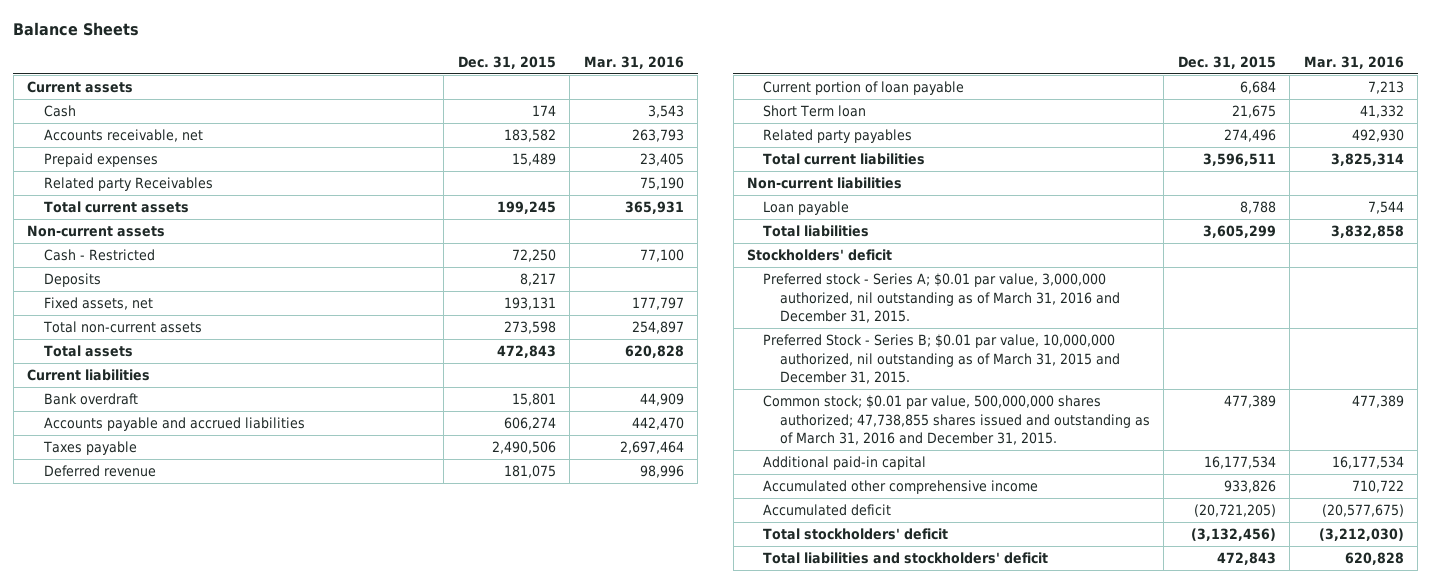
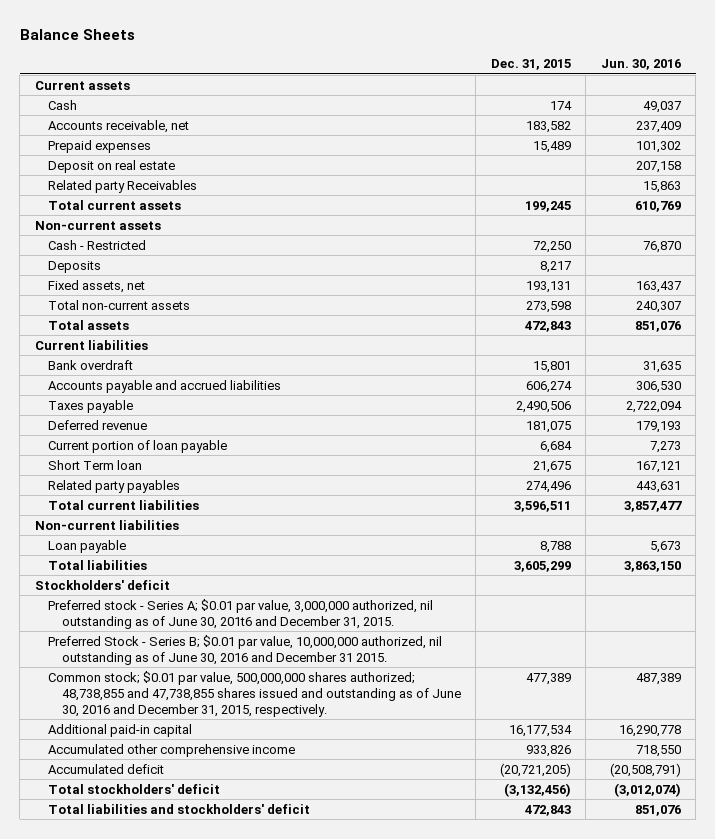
[583,55,684,69] Mar. 31, 2016 -> none
none -> [600,59,681,71] Jun. 30, 2016
none -> [48,159,176,173] Deposit on real estate
[763,273,1120,323] Preferred stock - Series A; $0.01 par value, 3,000,000 authorized, nil outstanding as of March 31, 2016 and December 31, 2015. -> [48,598,434,629] Preferred stock - Series A; $0.01 par value, 3,000,000 authorized, nil outstanding as of June 30, 201t6 and December 31, 2015.
[763,334,1120,384] Preferred Stock - Series B; $0.01 par value, 10,000,000 authorized, nil outstanding as of March 31, 2015 and December 31, 2015. -> [48,634,443,665] Preferred Stock - Series B; $0.01 par value, 10,000,000 authorized, nil outstanding as of June 30, 2016 and December 31 2015.
[763,395,1150,445] Common stock; $0.01 par value, 500,000,000 shares authorized; 47,738,855 shares issued and outstanding as of March 31, 2016 and December 31, 2015. -> [48,670,461,717] Common stock; $0.01 par value, 500,000,000 shares authorized; 48,738,855 and 47,738,855 shares issued and outstanding as of June 30, 2016 and December 31, 2015, respectively.

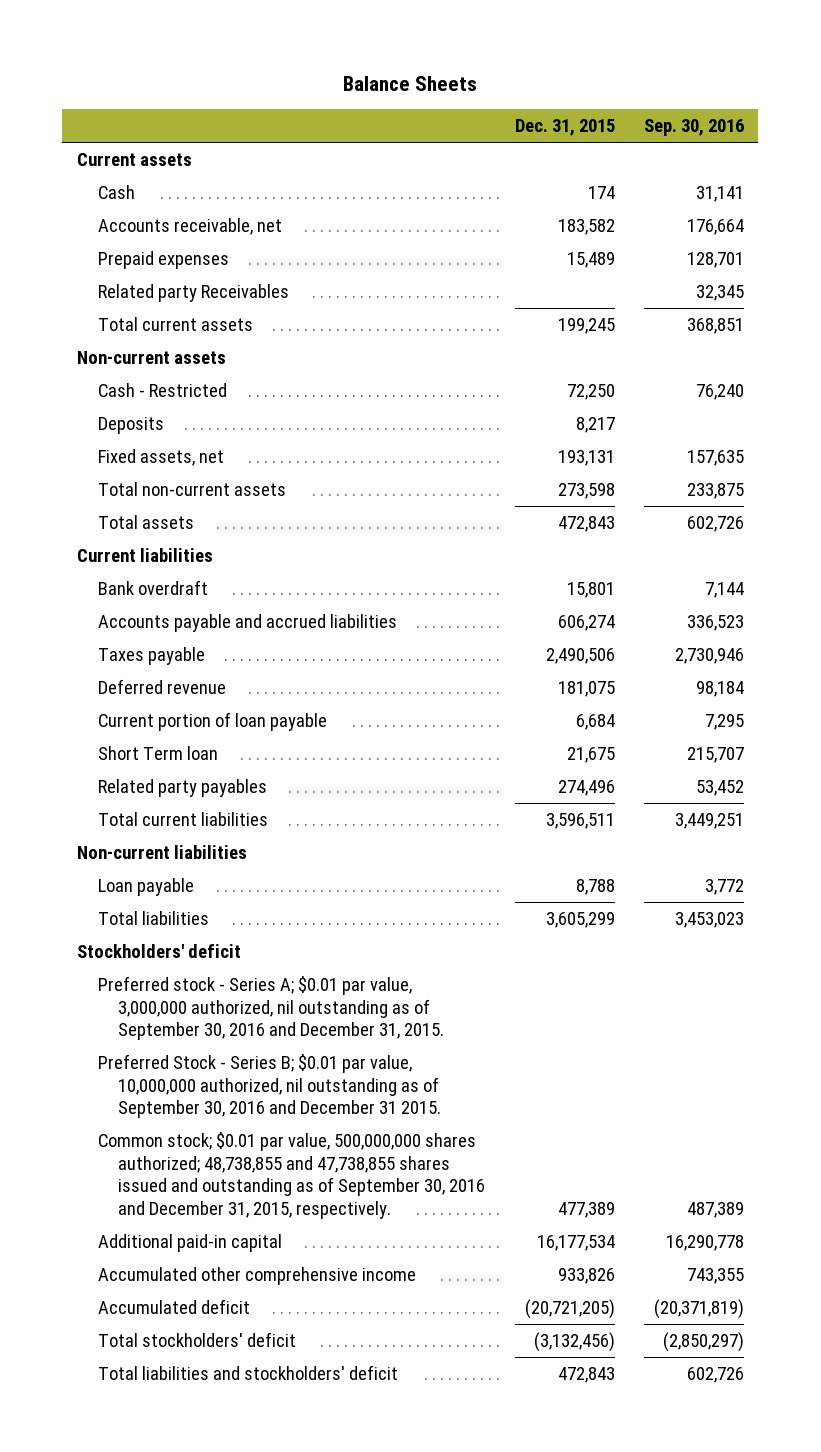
[600,59,681,71] Jun. 30, 2016 -> none
none -> [643,119,744,137] Sep. 30, 2016
[48,159,176,173] Deposit on real estate -> none
[48,598,434,629] Preferred stock - Series A; $0.01 par value, 3,000,000 authorized, nil outstanding as of June 30, 201t6 and December 31, 2015. -> [97,976,445,1041] Preferred stock - Series A; $0.01 par value, 3,000,000 authorized, nil outstanding as of September 30, 2016 and December 31, 2015.
[48,634,443,665] Preferred Stock - Series B; $0.01 par value, 10,000,000 authorized, nil outstanding as of June 30, 2016 and December 31 2015. -> [97,1054,442,1119] Preferred Stock - Series B; $0.01 par value, 10,000,000 authorized, nil outstanding as of September 30, 2016 and December 31 2015.
[48,670,461,717] Common stock; $0.01 par value, 500,000,000 shares authorized; 48,738,855 and 47,738,855 shares issued and outstanding as of June 30, 2016 and December 31, 2015, respectively. -> [97,1132,486,1220] Common stock; $0.01 par value, 500,000,000 shares authorized; 48,738,855 and 47,738,855 shares issued and outstanding as of September 30, 2016 and December 31, 2015, respectively.

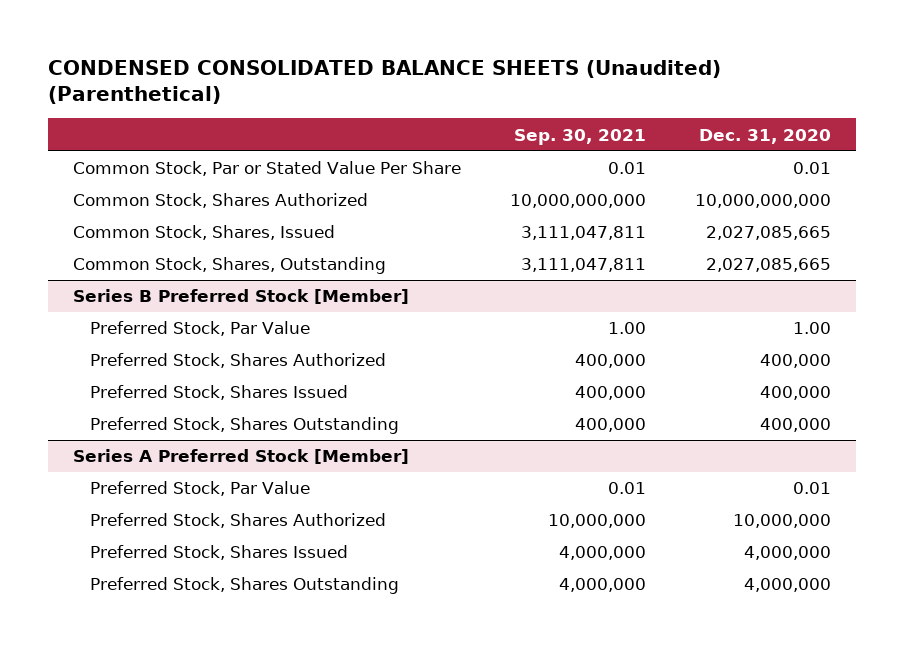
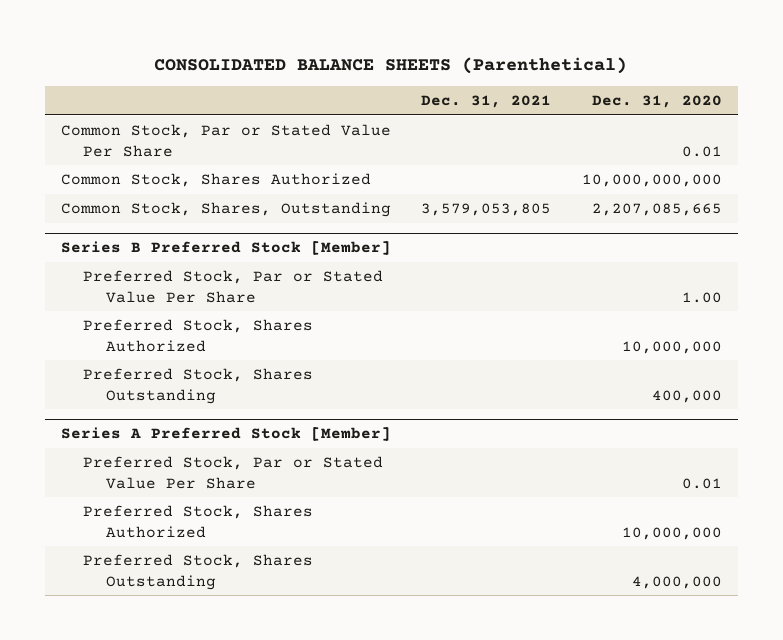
[48,59,722,105] CONDENSED CONSOLIDATED BALANCE SHEETS (Unaudited) (Parenthetical) -> [154,56,628,74] CONSOLIDATED BALANCE SHEETS (Parenthetical)
[513,128,646,145] Sep. 30, 2021 -> none
none -> [421,94,552,108] Dec. 31, 2021
[72,225,335,241] Common Stock, Shares, Issued -> none
[706,258,832,273] 2,027,085,665 -> [592,202,723,216] 2,207,085,665
[89,385,348,401] Preferred Stock, Shares Issued -> none
[89,321,310,337] Preferred Stock, Par Value -> [83,269,384,303] Preferred Stock, Par or Stated Value Per Share
[760,354,832,369] 400,000 -> [622,340,723,354] 10,000,000
[89,481,310,497] Preferred Stock, Par Value -> [83,455,384,489] Preferred Stock, Par or Stated Value Per Share
[89,545,348,561] Preferred Stock, Shares Issued -> none

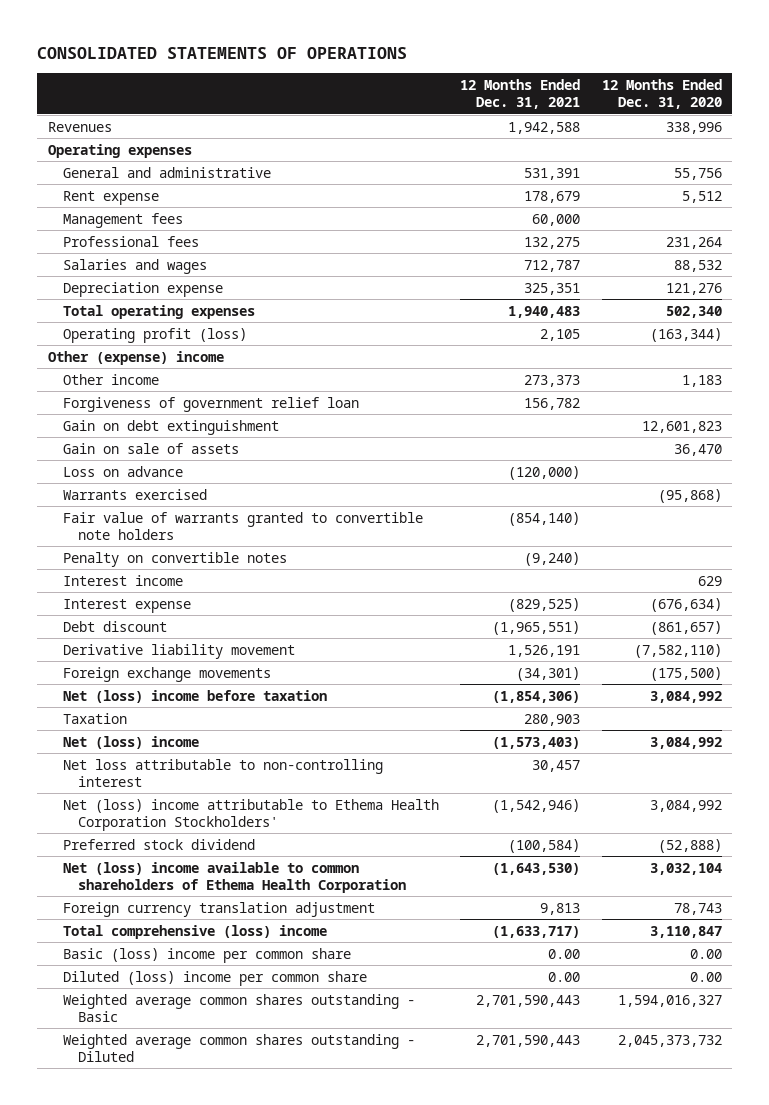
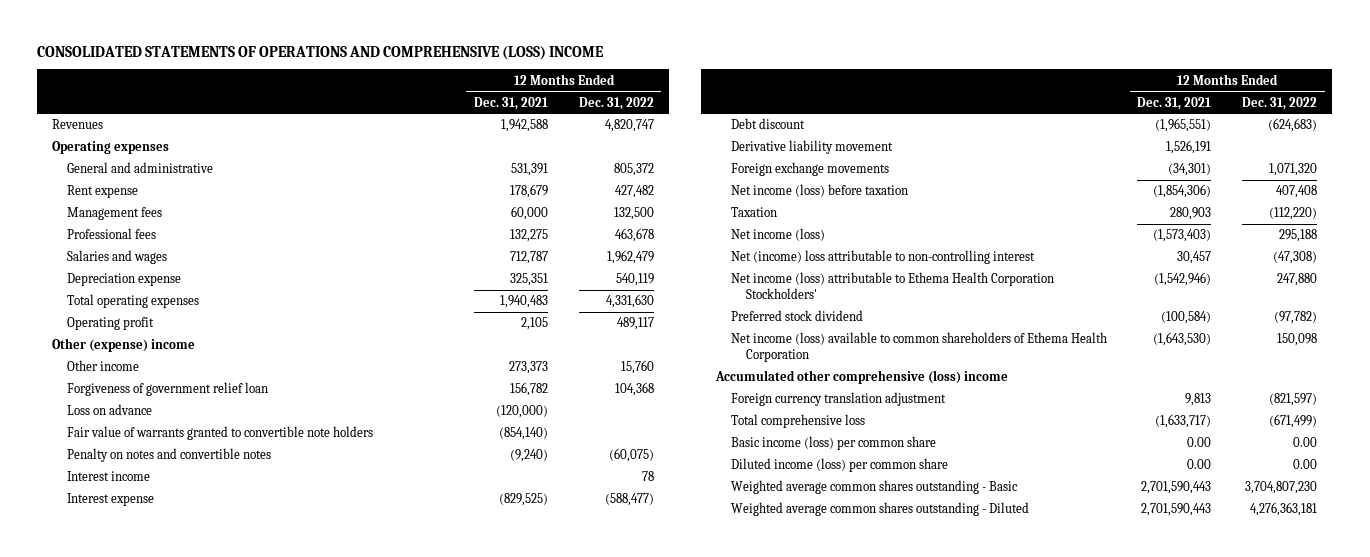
[37,47,408,60] CONSOLIDATED STATEMENTS OF OPERATIONS -> [37,45,605,60] CONSOLIDATED STATEMENTS OF OPERATIONS AND COMPREHENSIVE (LOSS) INCOME
[601,78,722,110] 12 Months Ended Dec. 31, 2020 -> none
none -> [578,96,654,110] Dec. 31, 2022
[62,327,247,343] Operating profit (loss) -> [67,317,155,331] Operating profit
[62,419,279,435] Gain on debt extinguishment -> none
[62,442,239,454] Gain on sale of assets -> none
[62,488,207,500] Warrants exercised -> none
[62,551,287,567] Penalty on convertible notes -> [67,448,272,463] Penalty on notes and convertible notes
[62,689,327,703] Net (loss) income before taxation -> [730,184,908,198] Net income (loss) before taxation
[62,735,199,749] Net (loss) income -> [730,228,825,242] Net income (loss)
[62,758,383,787] Net loss attributable to non-controlling interest -> [730,250,1035,265] Net (income) loss attributable to non-controlling interest
[62,798,439,831] Net (loss) income attributable to Ethema Health Corporation Stockholders' -> [730,272,1054,300] Net income (loss) attributable to Ethema Health Corporation Stockholders'
[62,861,406,893] Net (loss) income available to common shareholders of Ethema Health Corporation -> [730,332,1107,363] Net income (loss) available to common shareholders of Ethema Health Corporation
none -> [714,370,1008,385] Accumulated other comprehensive (loss) income
[62,924,327,939] Total comprehensive (loss) income -> [730,414,865,429] Total comprehensive loss
[62,947,351,963] Basic (loss) income per common share -> [730,436,936,451] Basic income (loss) per common share
[62,970,367,986] Diluted (loss) income per common share -> [730,458,948,473] Diluted income (loss) per common share

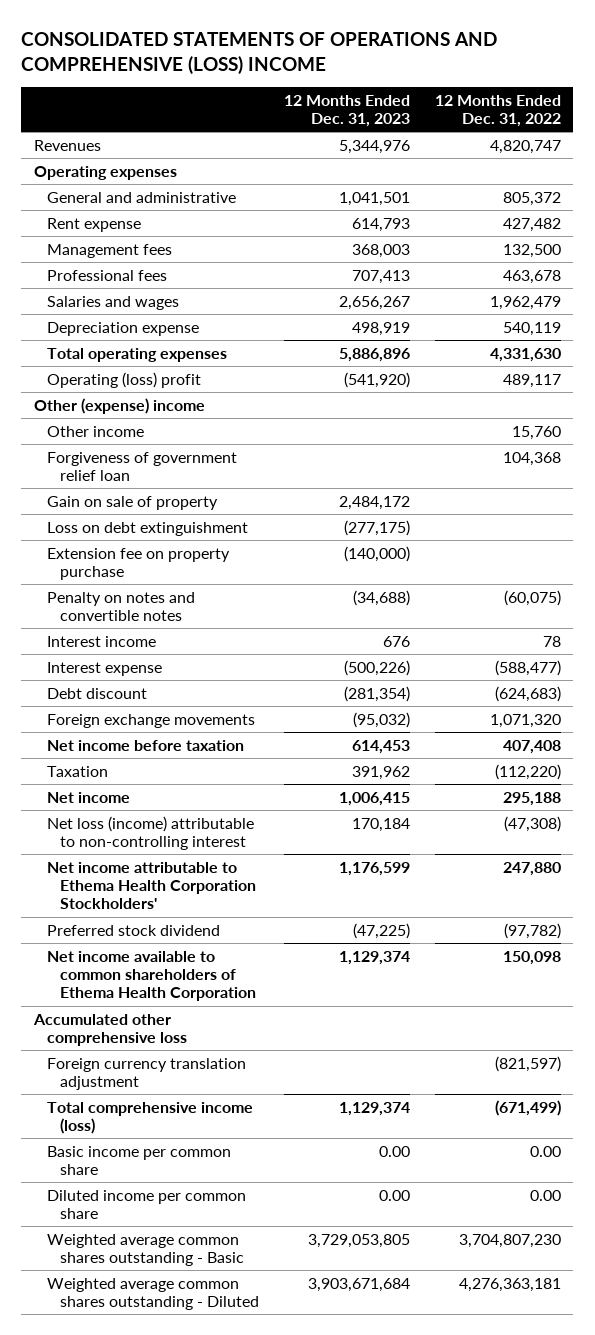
[473,96,548,110] Dec. 31, 2021 -> none
none -> [283,94,410,127] 12 Months Ended Dec. 31, 2023
[67,317,155,331] Operating profit -> [47,371,202,388] Operating (loss) profit
[67,404,153,416] Loss on advance -> none
[67,426,374,441] Fair value of warrants granted to convertible note holders -> none
none -> [47,495,219,510] Gain on sale of property
none -> [47,521,249,536] Loss on debt extinguishment
none -> [47,547,231,581] Extension fee on property purchase
[730,140,893,155] Derivative liability movement -> none
[730,184,908,198] Net income (loss) before taxation -> [47,739,245,751] Net income before taxation
[730,228,825,242] Net income (loss) -> [47,791,131,803] Net income
[730,250,1035,265] Net (income) loss attributable to non-controlling interest -> [47,815,255,851] Net loss (income) attributable to non-controlling interest
[730,272,1054,300] Net income (loss) attributable to Ethema Health Corporation Stockholders' -> [47,861,257,910] Net income attributable to Ethema Health Corporation Stockholders'
[730,332,1107,363] Net income (loss) available to common shareholders of Ethema Health Corporation -> [47,950,257,1002] Net income available to common shareholders of Ethema Health Corporation
[714,370,1008,385] Accumulated other comprehensive (loss) income -> [32,1013,188,1047] Accumulated other comprehensive loss
[730,414,865,429] Total comprehensive loss -> [47,1101,254,1135] Total comprehensive income (loss)
[730,436,936,451] Basic income (loss) per common share -> [47,1145,232,1176] Basic income per common share
[730,458,948,473] Diluted income (loss) per common share -> [47,1189,247,1220] Diluted income per common share

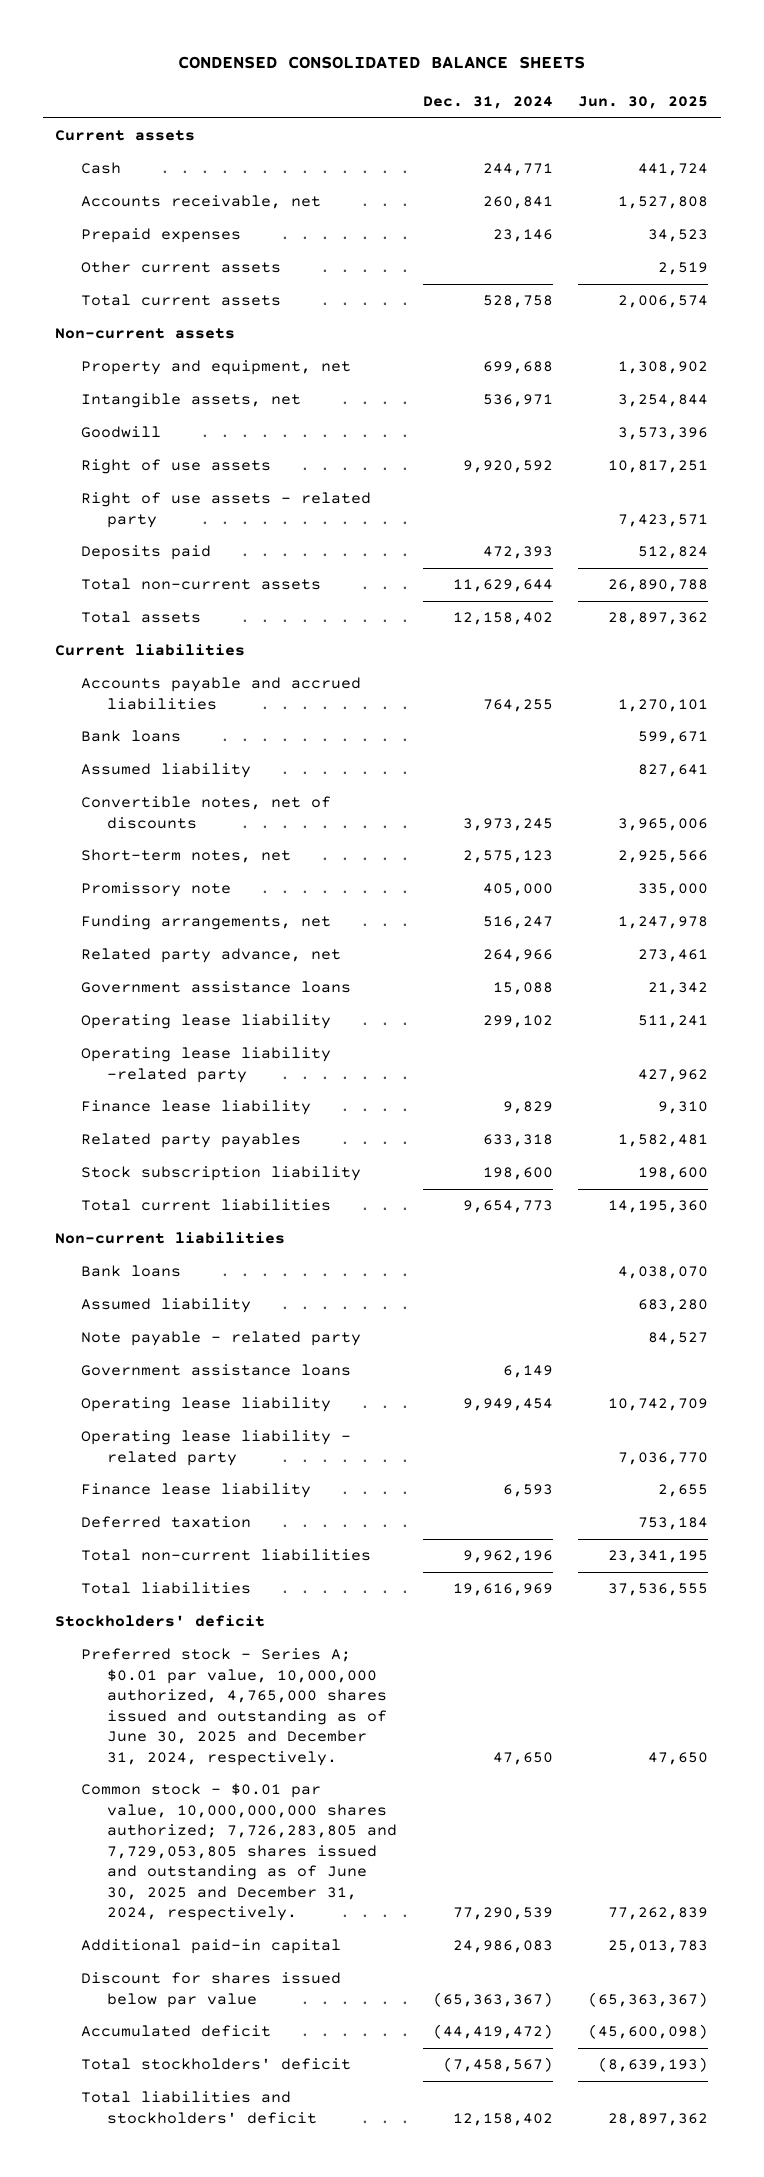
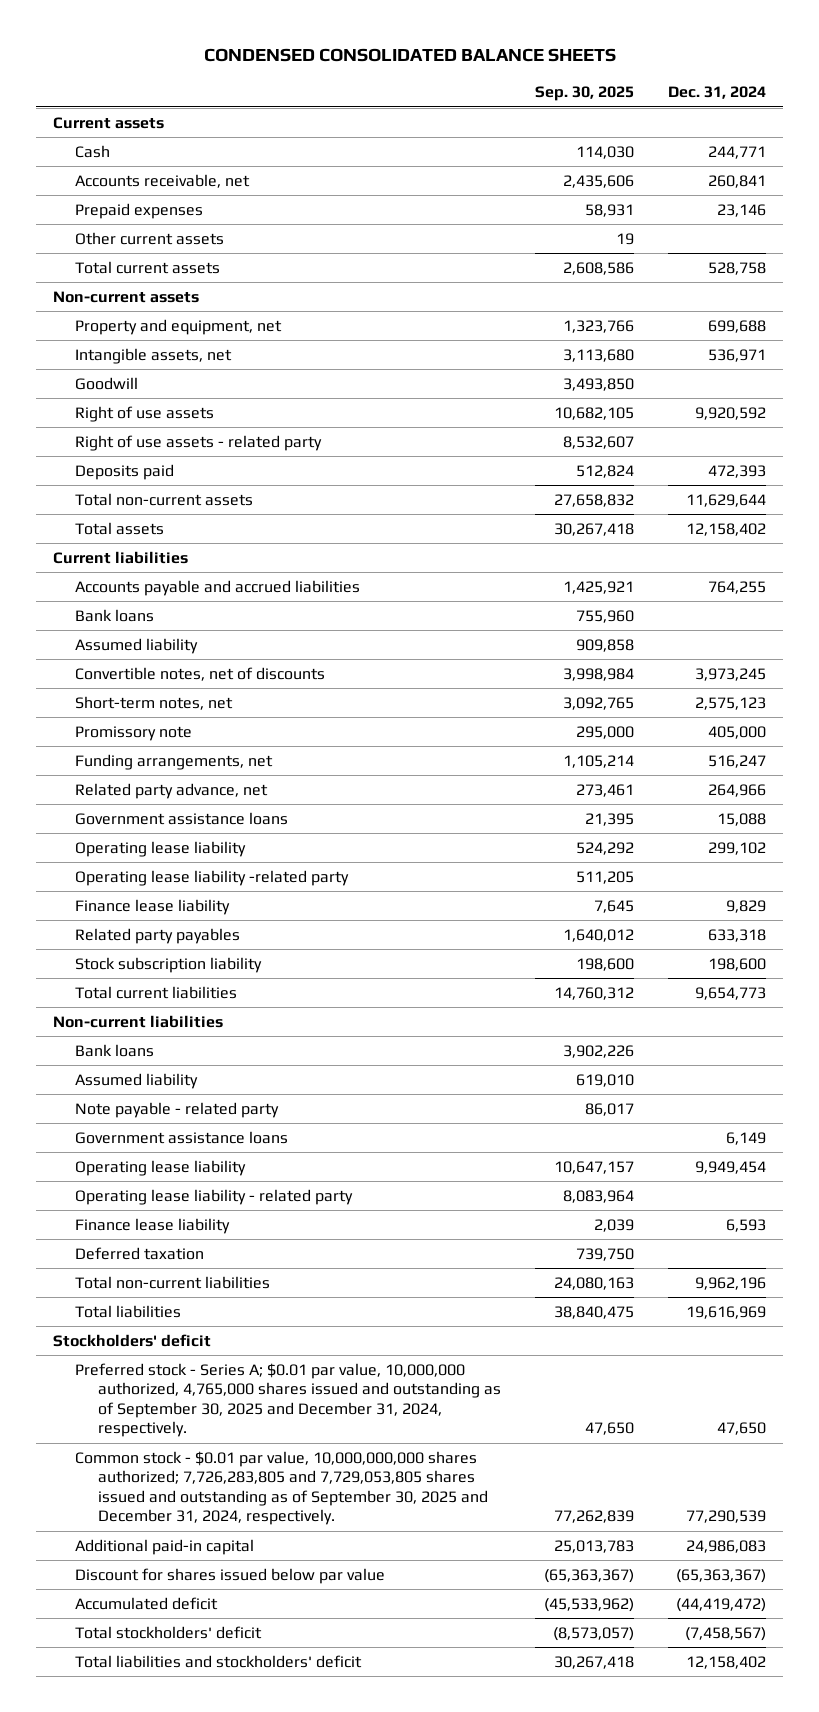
[578,96,709,110] Jun. 30, 2025 -> none
none -> [535,86,635,102] Sep. 30, 2025
[81,1648,388,1766] Preferred stock - Series A; $0.01 par value, 10,000,000 authorized, 4,765,000 shares issued and outstanding as of June 30, 2025 and December 31, 2024, respectively. -> [75,1363,502,1438] Preferred stock - Series A; $0.01 par value, 10,000,000 authorized, 4,765,000 shares issued and outstanding as of September 30, 2025 and December 31, 2024, respectively.
[81,1783,398,1922] Common stock - $0.01 par value, 10,000,000,000 shares authorized; 7,726,283,805 and 7,729,053,805 shares issued and outstanding as of June 30, 2025 and December 31, 2024, respectively. -> [75,1451,489,1526] Common stock - $0.01 par value, 10,000,000,000 shares authorized; 7,726,283,805 and 7,729,053,805 shares issued and outstanding as of September 30, 2025 and December 31, 2024, respectively.

